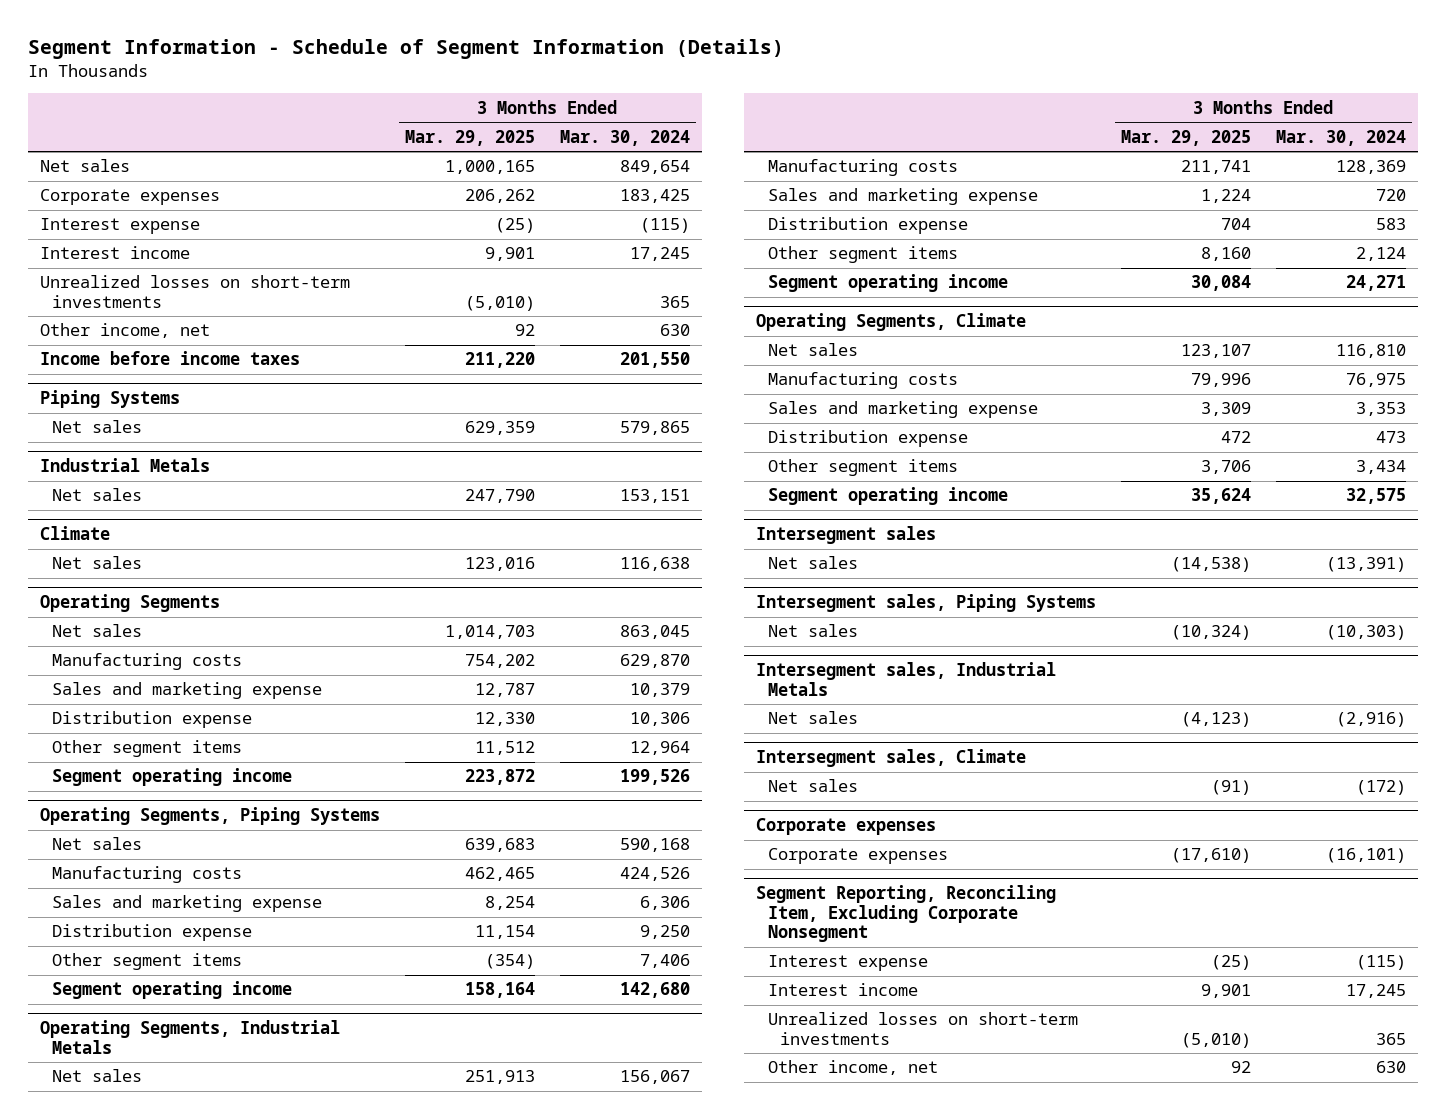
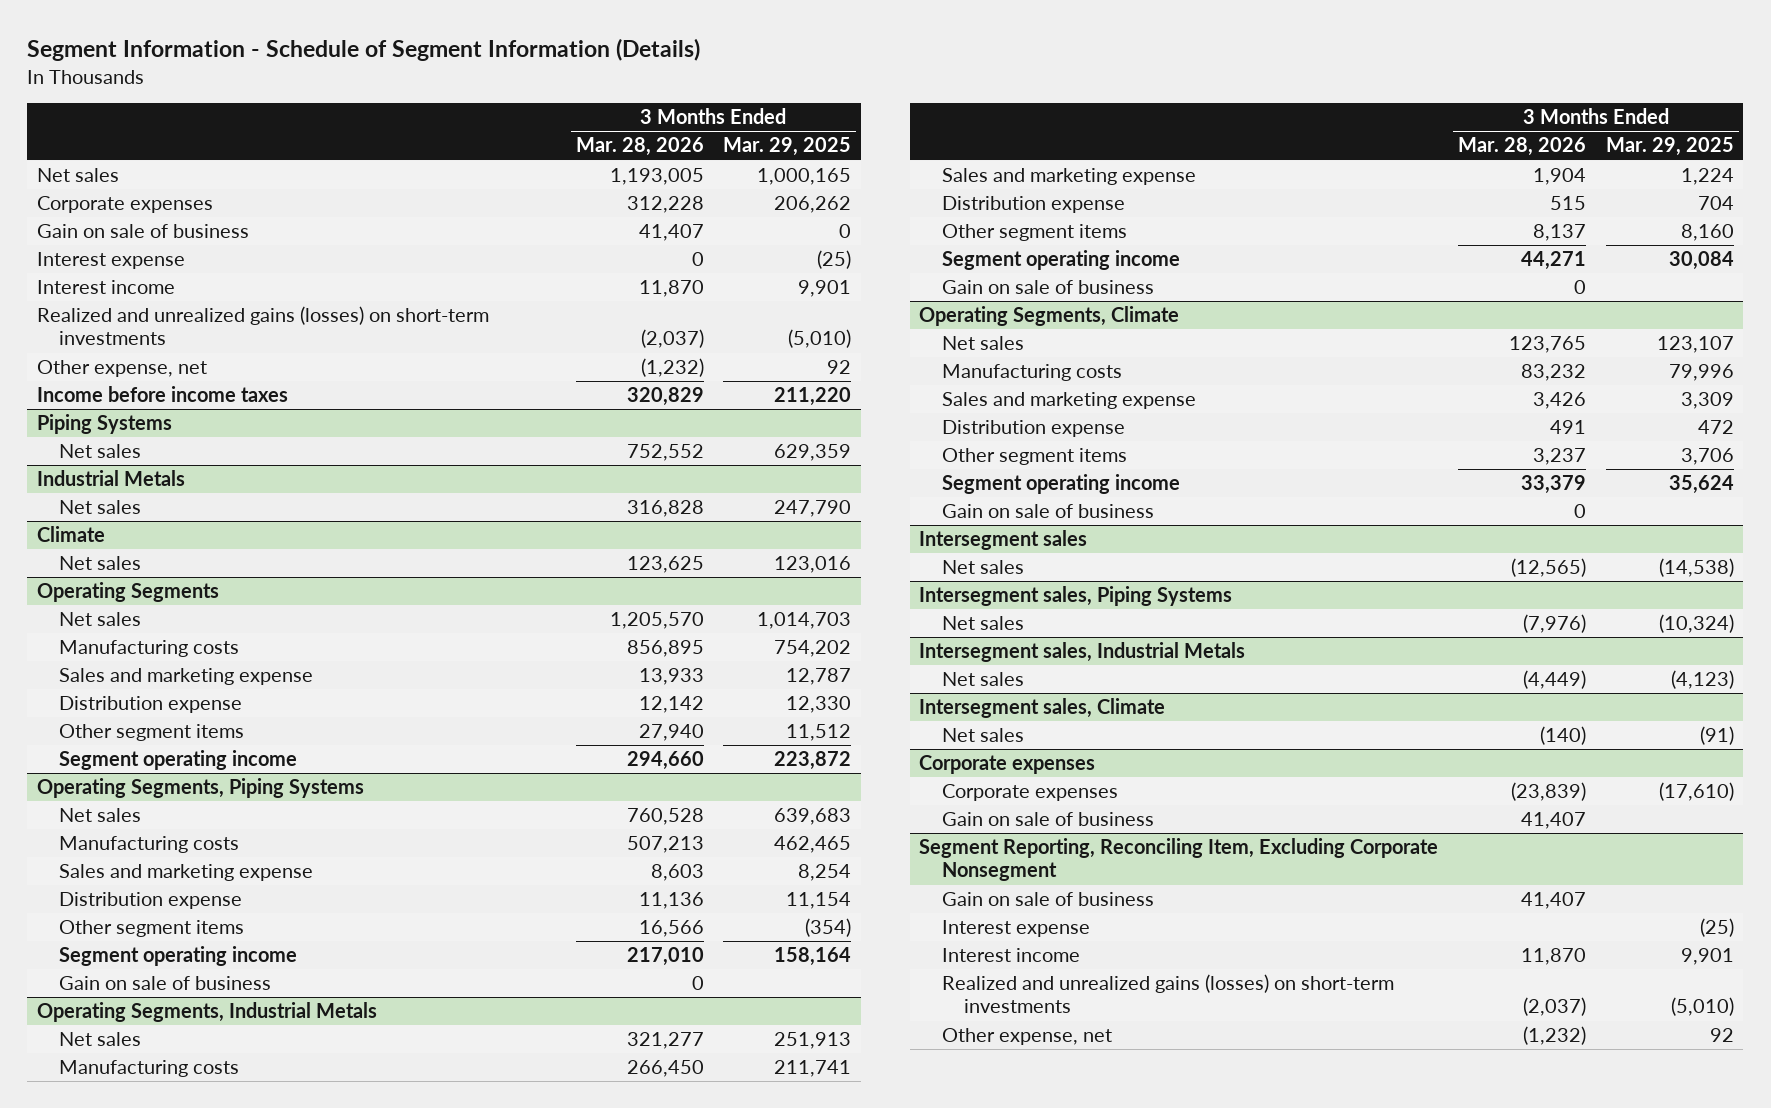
[559,129,690,146] Mar. 30, 2024 -> none
none -> [575,137,704,157] Mar. 28, 2026
none -> [36,224,249,239] Gain on sale of business
[40,275,351,309] Unrealized losses on short-term investments -> [36,306,489,346] Realized and unrealized gains (losses) on short-term investments
[40,323,211,339] Other income, net -> [36,360,207,378] Other expense, net
none -> [59,976,272,991] Gain on sale of business
none -> [941,280,1154,295] Gain on sale of business
none -> [941,504,1154,519] Gain on sale of business
none -> [941,812,1154,827] Gain on sale of business
none -> [941,892,1154,907] Gain on sale of business
[768,1012,1079,1046] Unrealized losses on short-term investments -> [941,974,1394,1014] Realized and unrealized gains (losses) on short-term investments
[768,1060,939,1076] Other income, net -> [941,1028,1112,1046] Other expense, net

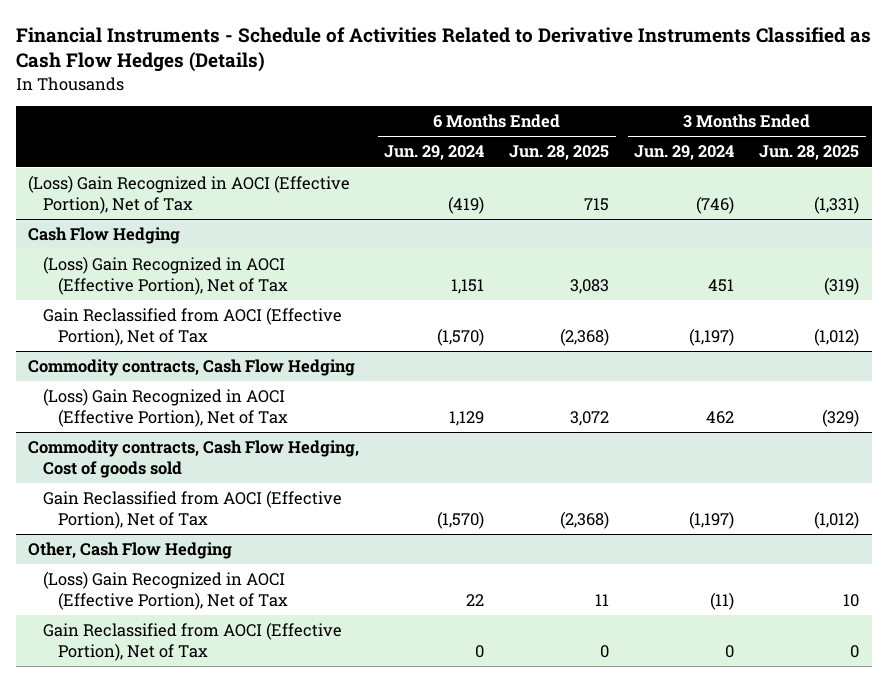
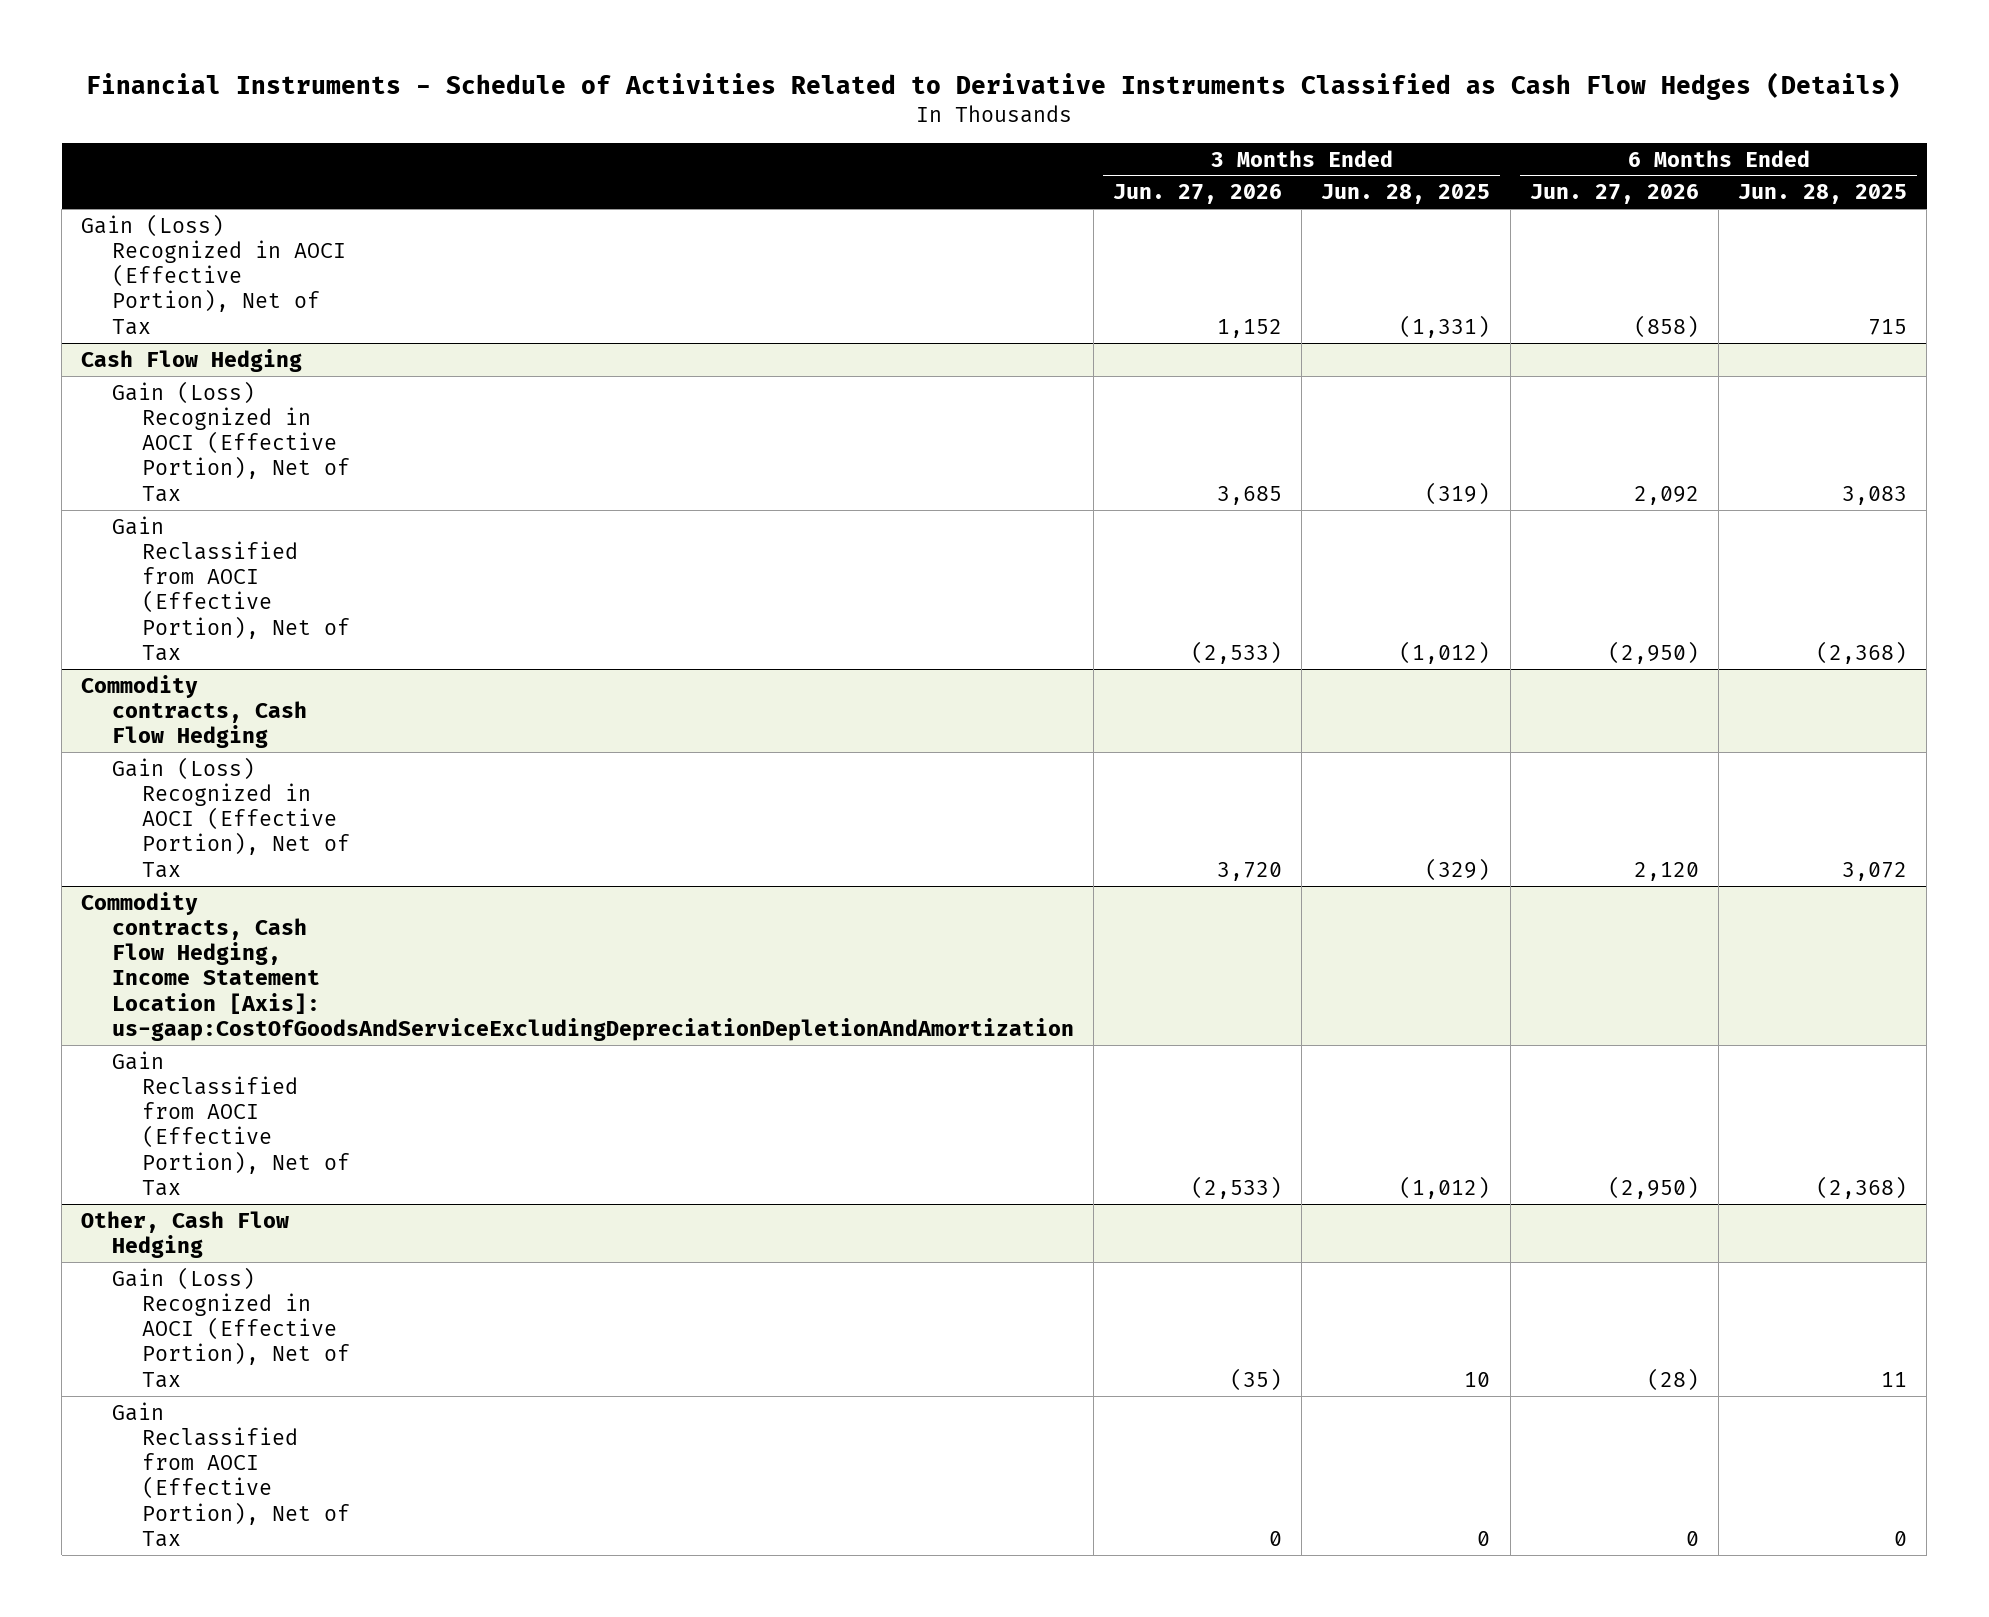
[384,145,485,161] Jun. 29, 2024 -> none
[634,145,735,161] Jun. 29, 2024 -> none
none -> [1113,184,1283,205] Jun. 27, 2026
none -> [1529,184,1699,205] Jun. 27, 2026
[28,175,351,214] (Loss) Gain Recognized in AOCI (Effective Portion), Net of Tax -> [81,213,346,335] Gain (Loss) Recognized in AOCI (Effective Portion), Net of Tax
[43,256,289,295] (Loss) Gain Recognized in AOCI (Effective Portion), Net of Tax -> [111,380,351,502] Gain (Loss) Recognized in AOCI (Effective Portion), Net of Tax
[28,440,360,478] Commodity contracts, Cash Flow Hedging, Cost of goods sold -> none
[43,388,289,427] (Loss) Gain Recognized in AOCI (Effective Portion), Net of Tax -> [111,756,351,878] Gain (Loss) Recognized in AOCI (Effective Portion), Net of Tax
none -> [81,891,1074,1041] Commodity contracts, Cash Flow Hedging, Income Statement Location [Axis]: us-gaap:CostOfGoodsAndServiceExcludingDepreciationDepletionAndAmortization
[43,571,289,610] (Loss) Gain Recognized in AOCI (Effective Portion), Net of Tax -> [111,1266,351,1388] Gain (Loss) Recognized in AOCI (Effective Portion), Net of Tax

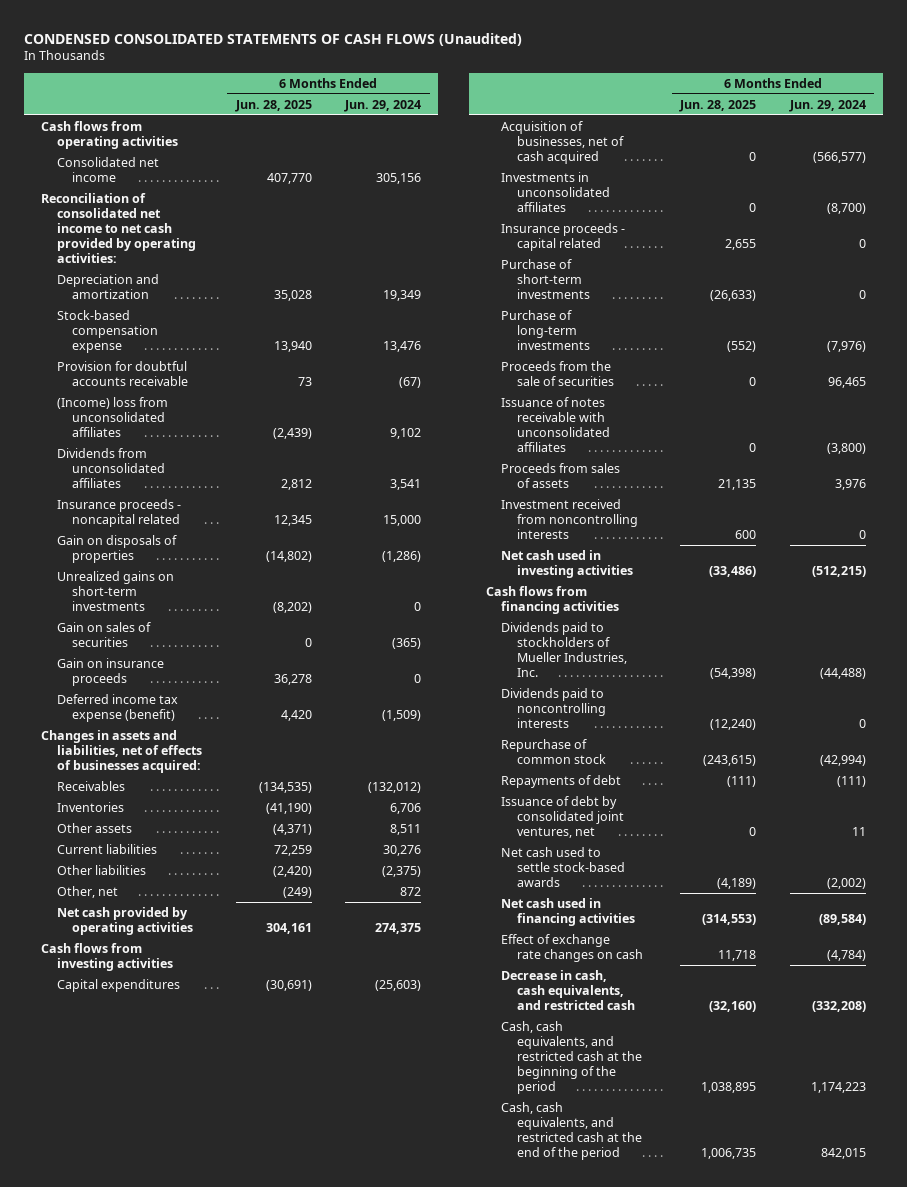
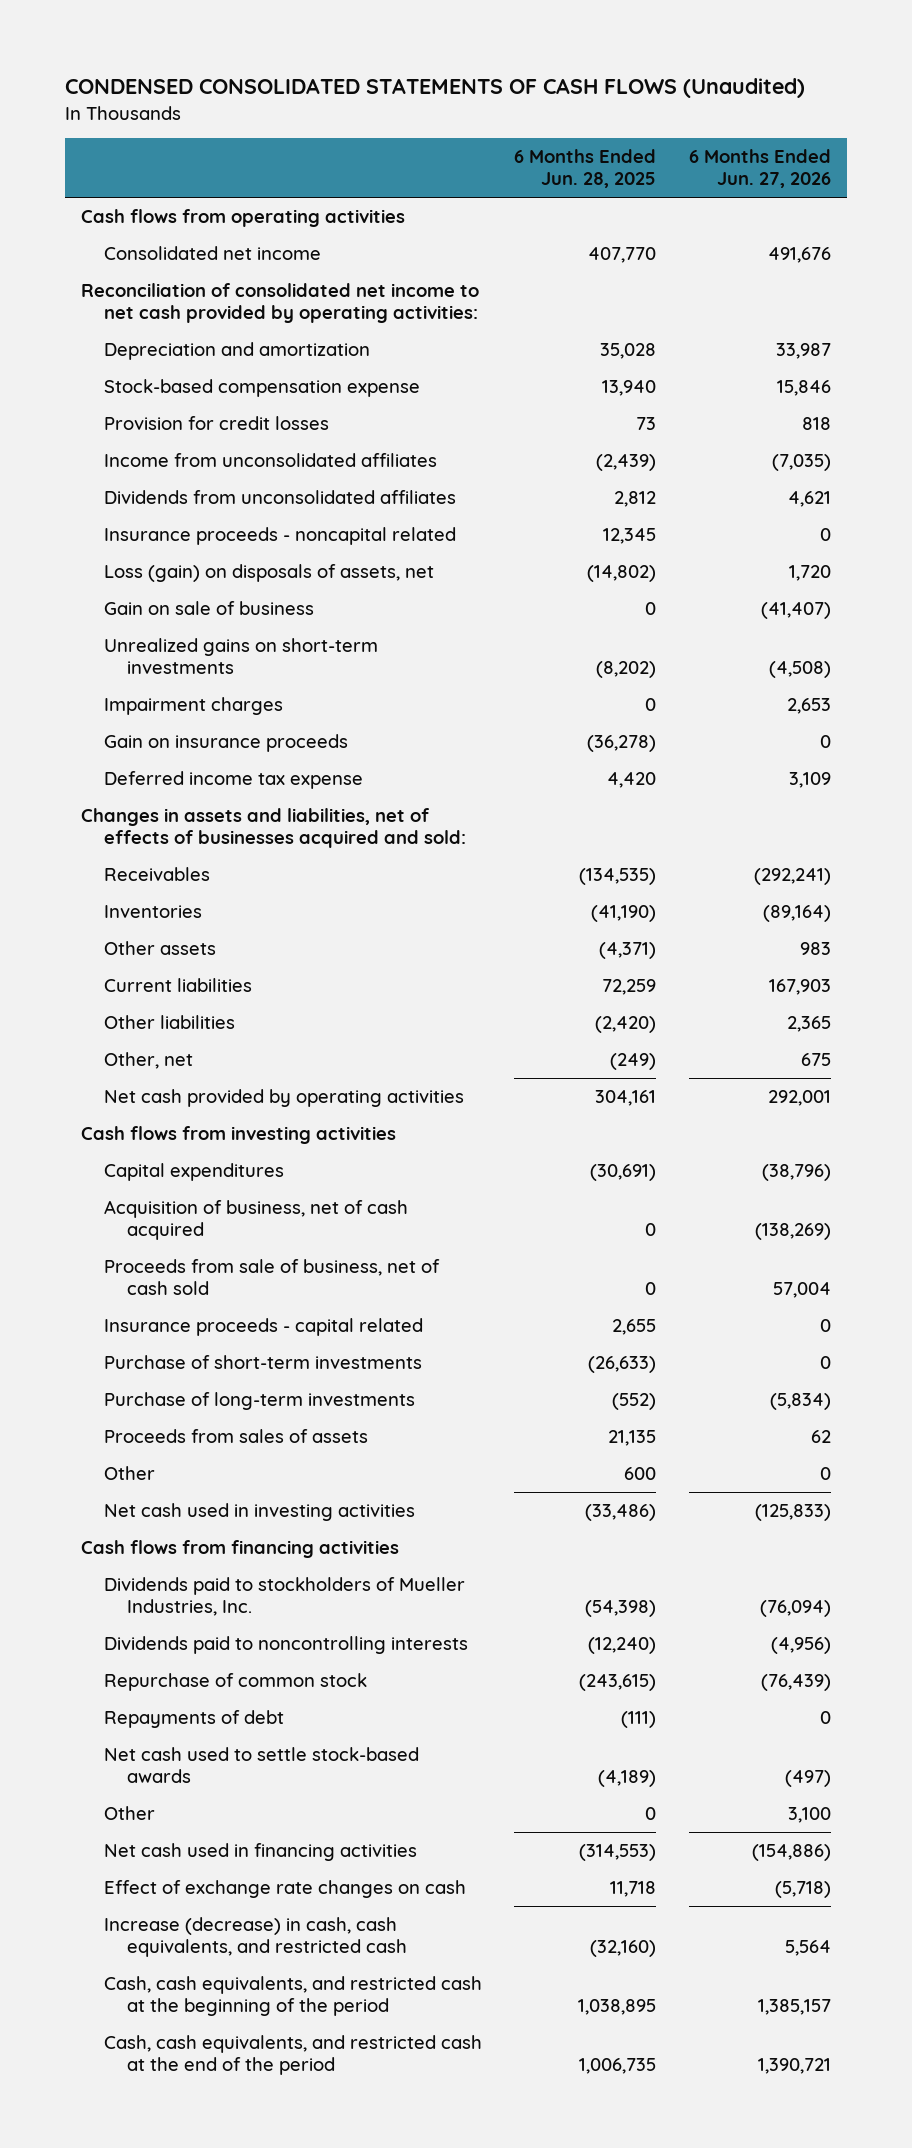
[344,99,422,112] Jun. 29, 2024 -> none
none -> [688,149,831,189] 6 Months Ended Jun. 27, 2026
[56,360,189,386] Provision for doubtful accounts receivable -> [104,416,330,431] Provision for credit losses
[56,396,168,437] (Income) loss from unconsolidated affiliates -> [104,453,438,468] Income from unconsolidated affiliates
[56,534,177,563] Gain on disposals of properties -> [104,564,435,583] Loss (gain) on disposals of assets, net
none -> [104,601,315,616] Gain on sale of business
[56,621,151,647] Gain on sales of securities -> none
none -> [104,697,284,716] Impairment charges
[273,673,312,685] 36,278 -> [587,735,657,753] (36,278)
[56,693,178,722] Deferred income tax expense (benefit) -> [104,771,364,790] Deferred income tax expense
[41,729,202,773] Changes in assets and liabilities, net of effects of businesses acquired: -> [81,808,467,849] Changes in assets and liabilities, net of effects of businesses acquired and sold:
[501,171,610,212] Investments in unconsolidated affiliates -> none
[501,120,624,164] Acquisition of businesses, net of cash acquired -> [104,1200,409,1241] Acquisition of business, net of cash acquired
none -> [104,1259,441,1296] Proceeds from sale of business, net of cash sold
[501,360,614,386] Proceeds from the sale of securities -> none
[501,396,610,452] Issuance of notes receivable with unconsolidated affiliates -> none
[501,498,638,539] Investment received from noncontrolling interests -> none
none -> [104,1466,156,1481] Other
[501,795,624,838] Issuance of debt by consolidated joint ventures, net -> none
none -> [104,1806,156,1821] Other
[501,969,635,1010] Decrease in cash, cash equivalents, and restricted cash -> [104,1917,407,1958] Increase (decrease) in cash, cash equivalents, and restricted cash

